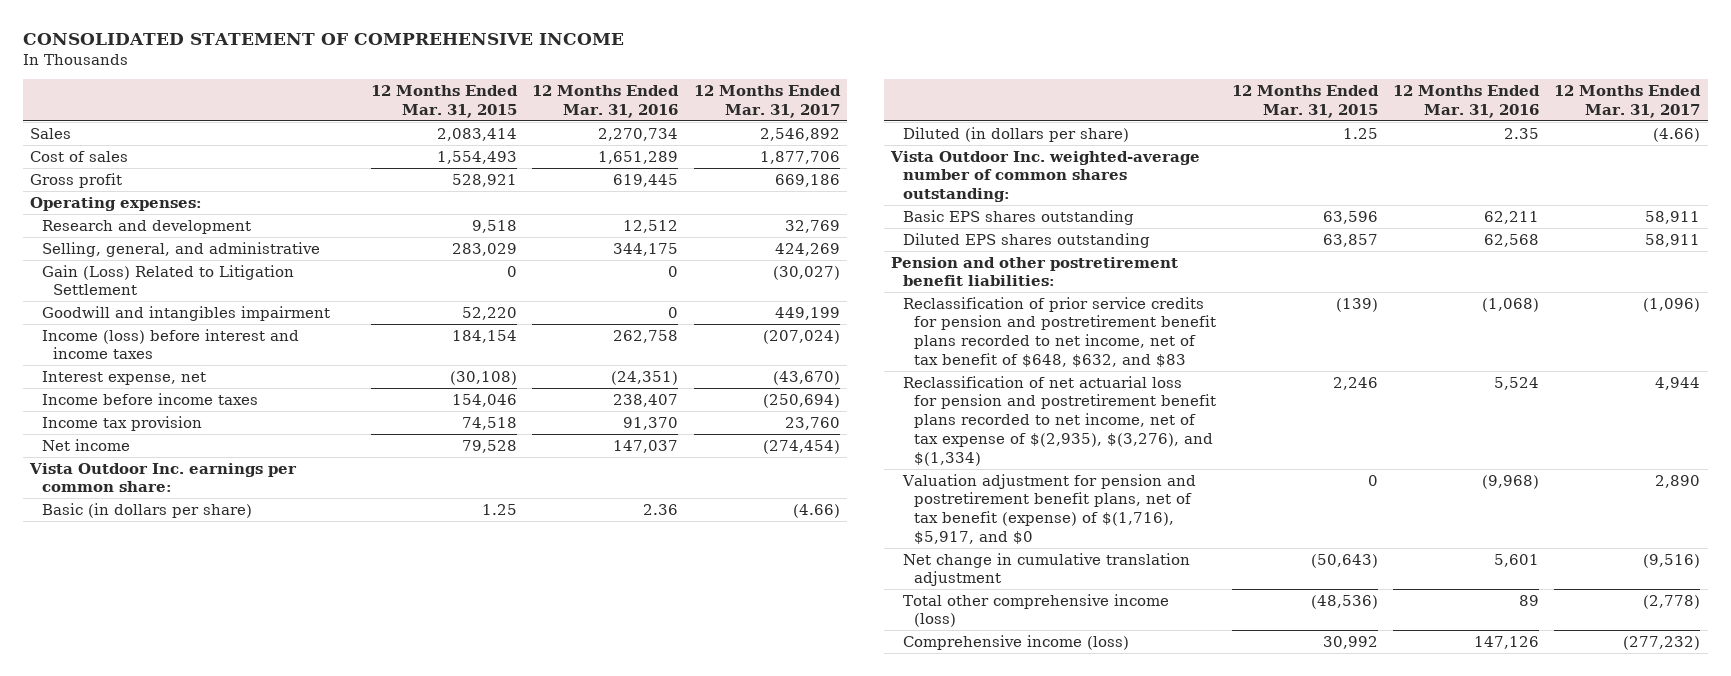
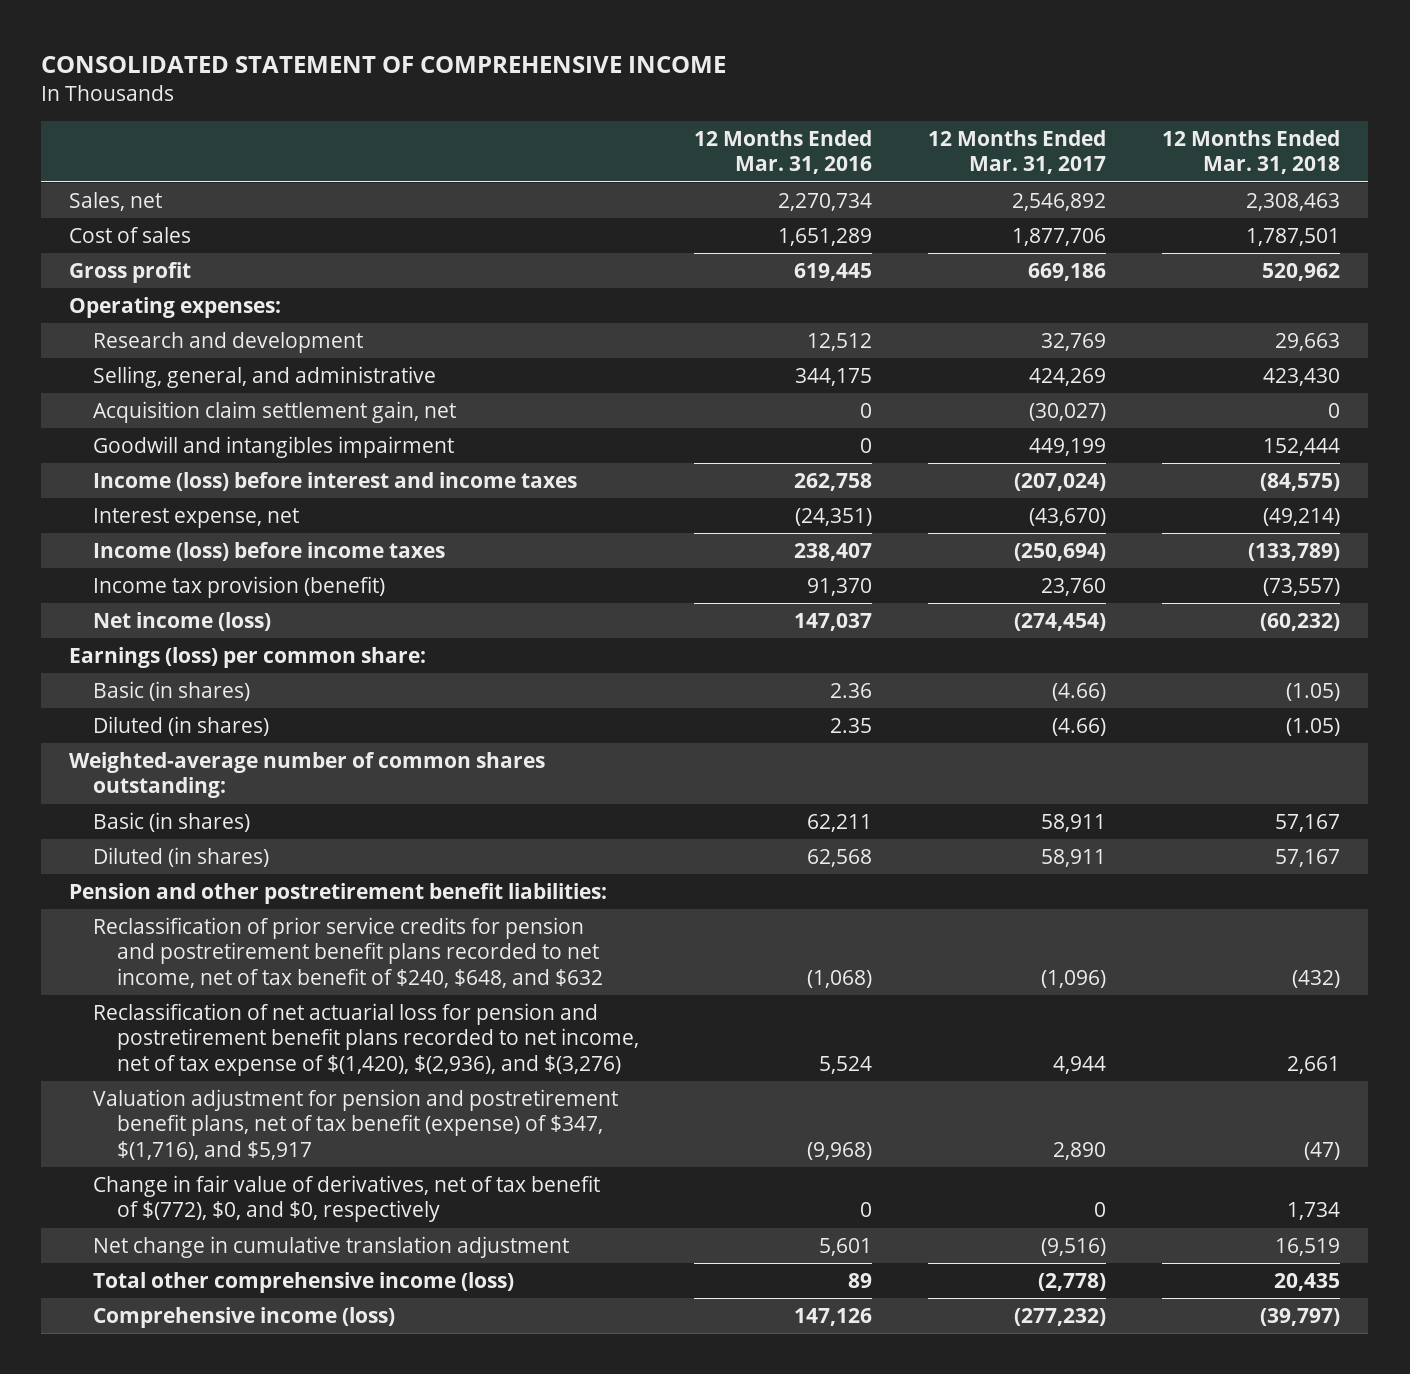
[370,84,518,118] 12 Months Ended Mar. 31, 2015 -> none
none -> [1162,129,1341,175] 12 Months Ended Mar. 31, 2018
[30,127,72,139] Sales -> [69,191,163,211] Sales, net
[41,264,294,296] Gain (Loss) Related to Litigation Settlement -> [92,400,456,423] Acquisition claim settlement gain, net
[41,392,258,405] Income before income taxes -> [92,541,445,561] Income (loss) before income taxes
[41,415,202,431] Income tax provision -> [92,575,385,598] Income tax provision (benefit)
[41,438,130,451] Net income -> [92,611,271,631] Net income (loss)
[29,462,298,493] Vista Outdoor Inc. earnings per common share: -> [69,646,427,668] Earnings (loss) per common share:
[41,502,252,518] Basic (in dollars per share) -> [92,680,250,701] Basic (in shares)
[902,126,1129,142] Diluted (in dollars per share) -> [92,715,269,736] Diluted (in shares)
[890,150,1201,203] Vista Outdoor Inc. weighted-average number of common shares outstanding: -> [69,751,546,799] Weighted-average number of common shares outstanding:
[902,209,1134,225] Basic EPS shares outstanding -> [92,811,250,832] Basic (in shares)
[902,232,1150,248] Diluted EPS shares outstanding -> [92,846,269,867] Diluted (in shares)
[902,296,1217,368] Reclassification of prior service credits for pension and postretirement benefit plans recorded to net income, net of tax benefit of $648, $632, and $83 -> [92,916,603,988] Reclassification of prior service credits for pension and postretirement benefit plans recorded to net income, net of tax benefit of $240, $648, and $632
[902,375,1217,466] Reclassification of net actuarial loss for pension and postretirement benefit plans recorded to net income, net of tax expense of $(2,935), $(3,276), and $(1,334) -> [92,1002,639,1076] Reclassification of net actuarial loss for pension and postretirement benefit plans recorded to net income, net of tax expense of $(1,420), $(2,936), and $(3,276)
[901,473,1196,545] Valuation adjustment for pension and postretirement benefit plans, net of tax benefit (expense) of $(1,716), $5,917, and $0 -> [92,1088,618,1160] Valuation adjustment for pension and postretirement benefit plans, net of tax benefit (expense) of $347, $(1,716), and $5,917
none -> [92,1174,600,1223] Change in fair value of derivatives, net of tax benefit of $(772), $0, and $0, respectively

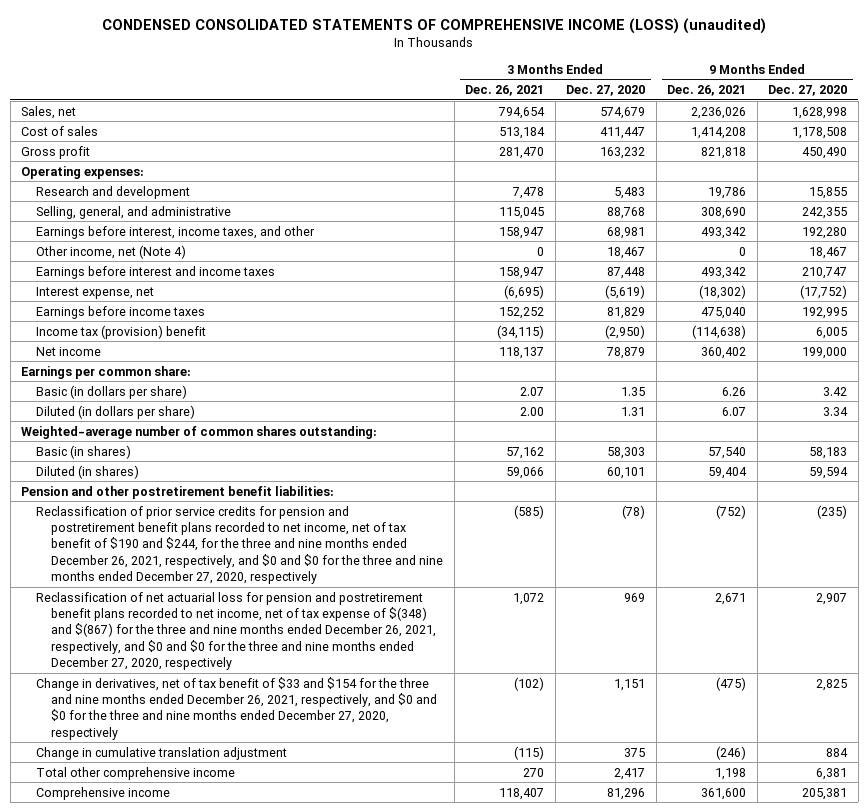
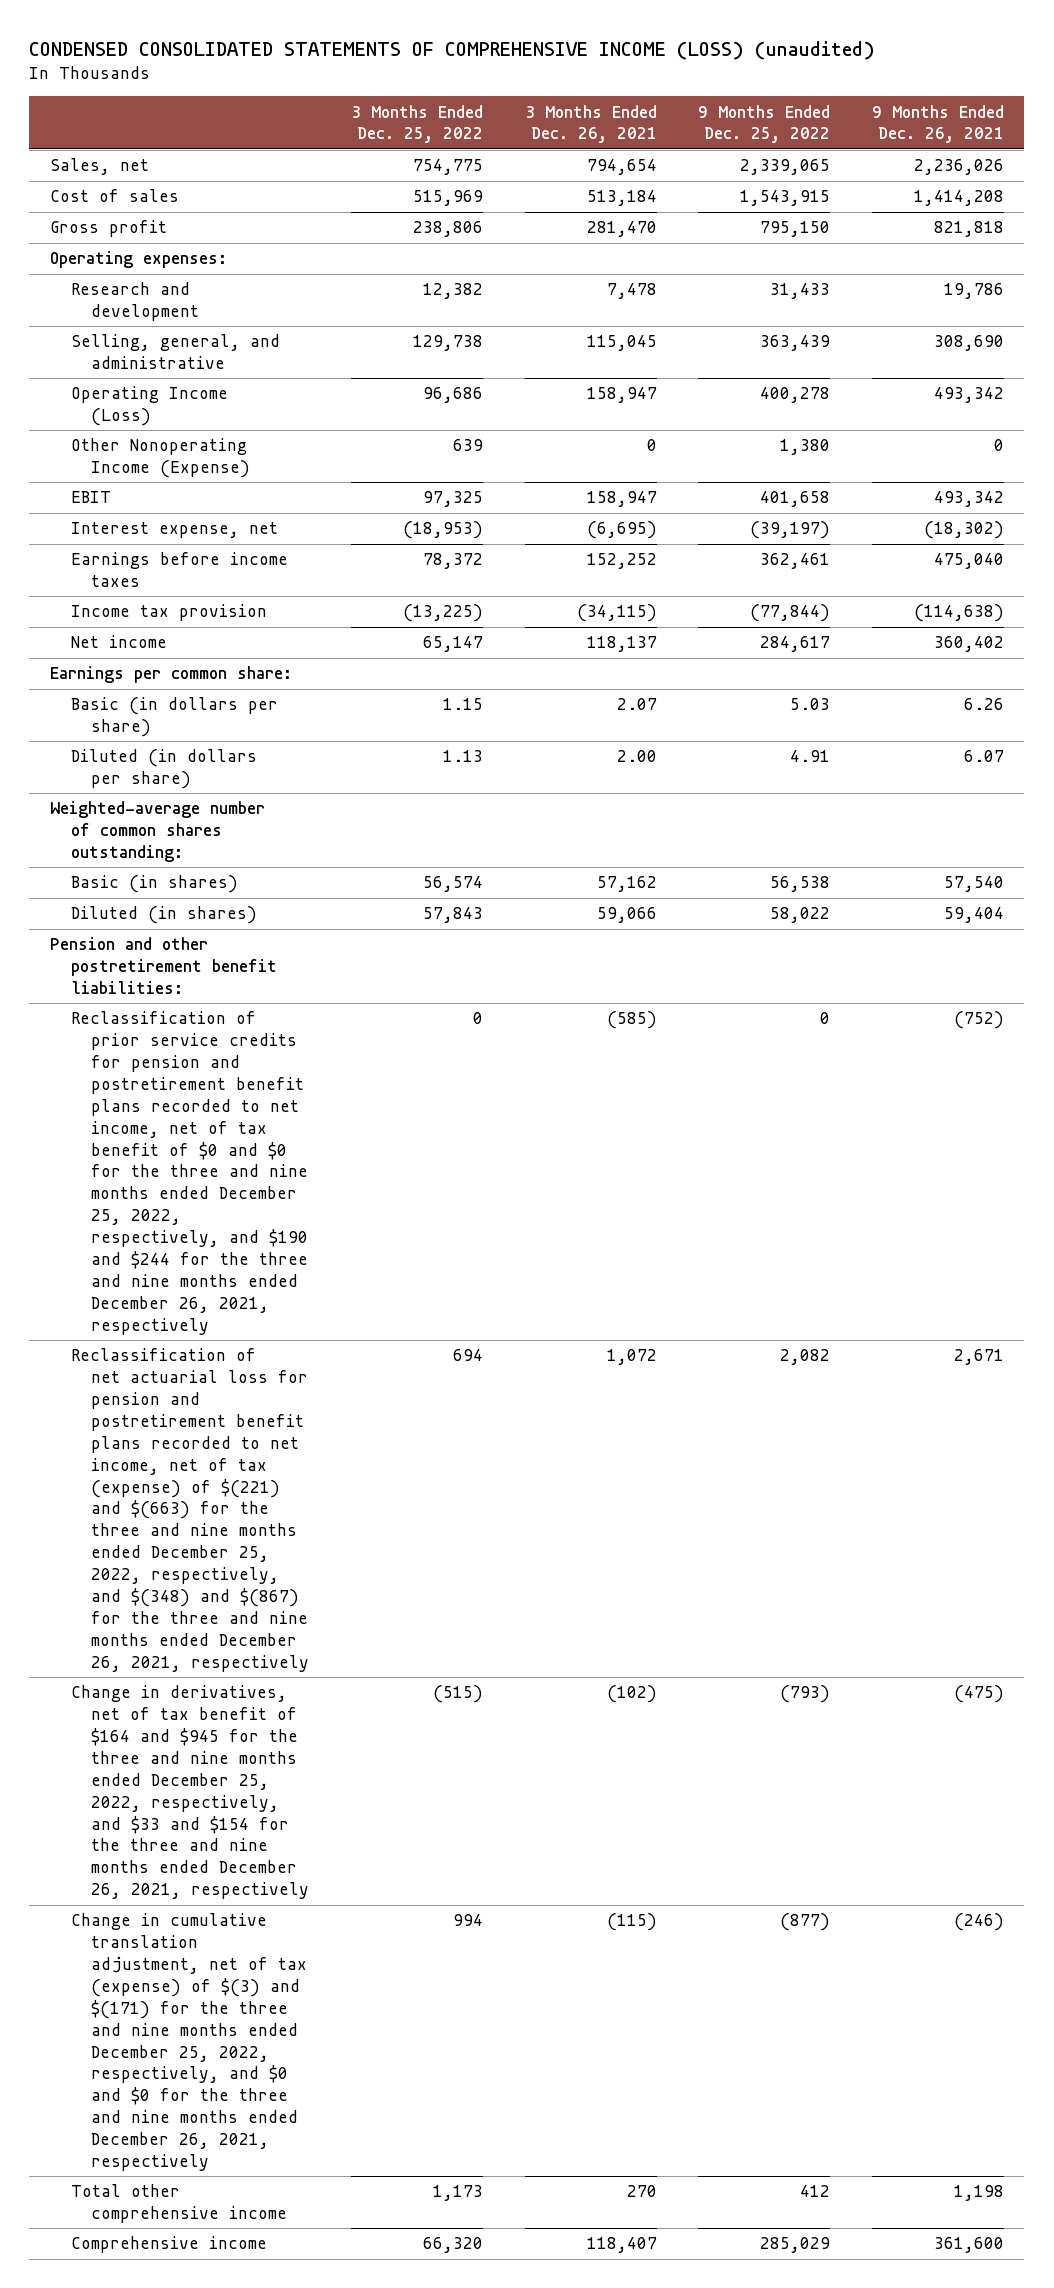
[566,85,646,97] Dec. 27, 2020 -> none
[768,85,848,97] Dec. 27, 2020 -> none
none -> [350,104,483,144] 3 Months Ended Dec. 25, 2022
none -> [698,104,831,144] 9 Months Ended Dec. 25, 2022
[36,244,187,259] Other income, net (Note 4) -> none
[36,225,316,239] Earnings before interest, income taxes, and other -> [70,386,228,427] Operating Income (Loss)
none -> [70,438,251,479] Other Nonoperating Income (Expense)
[36,265,276,279] Earnings before interest and income taxes -> [70,491,111,504] EBIT
[36,324,207,339] Income tax (provision) benefit -> [70,604,267,622] Income tax provision
[36,505,444,585] Reclassification of prior service credits for pension and postretirement benefit plans recorded to net income, net of tax benefit of $190 and $244, for the three and nine months ended December 26, 2021, respectively, and $0 and $0 for the three and nine months ended December 27, 2020, respectively -> [70,1011,309,1335] Reclassification of prior service credits for pension and postretirement benefit plans recorded to net income, net of tax benefit of $0 and $0 for the three and nine months ended December 25, 2022, respectively, and $190 and $244 for the three and nine months ended December 26, 2021, respectively
[36,591,437,671] Reclassification of net actuarial loss for pension and postretirement benefit plans recorded to net income, net of tax expense of $(348) and $(867) for the three and nine months ended December 26, 2021, respectively, and $0 and $0 for the three and nine months ended December 27, 2020, respectively -> [70,1348,310,1672] Reclassification of net actuarial loss for pension and postretirement benefit plans recorded to net income, net of tax (expense) of $(221) and $(663) for the three and nine months ended December 25, 2022, respectively, and $(348) and $(867) for the three and nine months ended December 26, 2021, respectively
[36,676,438,740] Change in derivatives, net of tax benefit of $33 and $154 for the three and nine months ended December 26, 2021, respectively, and $0 and $0 for the three and nine months ended December 27, 2020, respectively -> [70,1685,310,1900] Change in derivatives, net of tax benefit of $164 and $945 for the three and nine months ended December 25, 2022, respectively, and $33 and $154 for the three and nine months ended December 26, 2021, respectively
[36,746,288,760] Change in cumulative translation adjustment -> [70,1913,308,2171] Change in cumulative translation adjustment, net of tax (expense) of $(3) and $(171) for the three and nine months ended December 25, 2022, respectively, and $0 and $0 for the three and nine months ended December 26, 2021, respectively

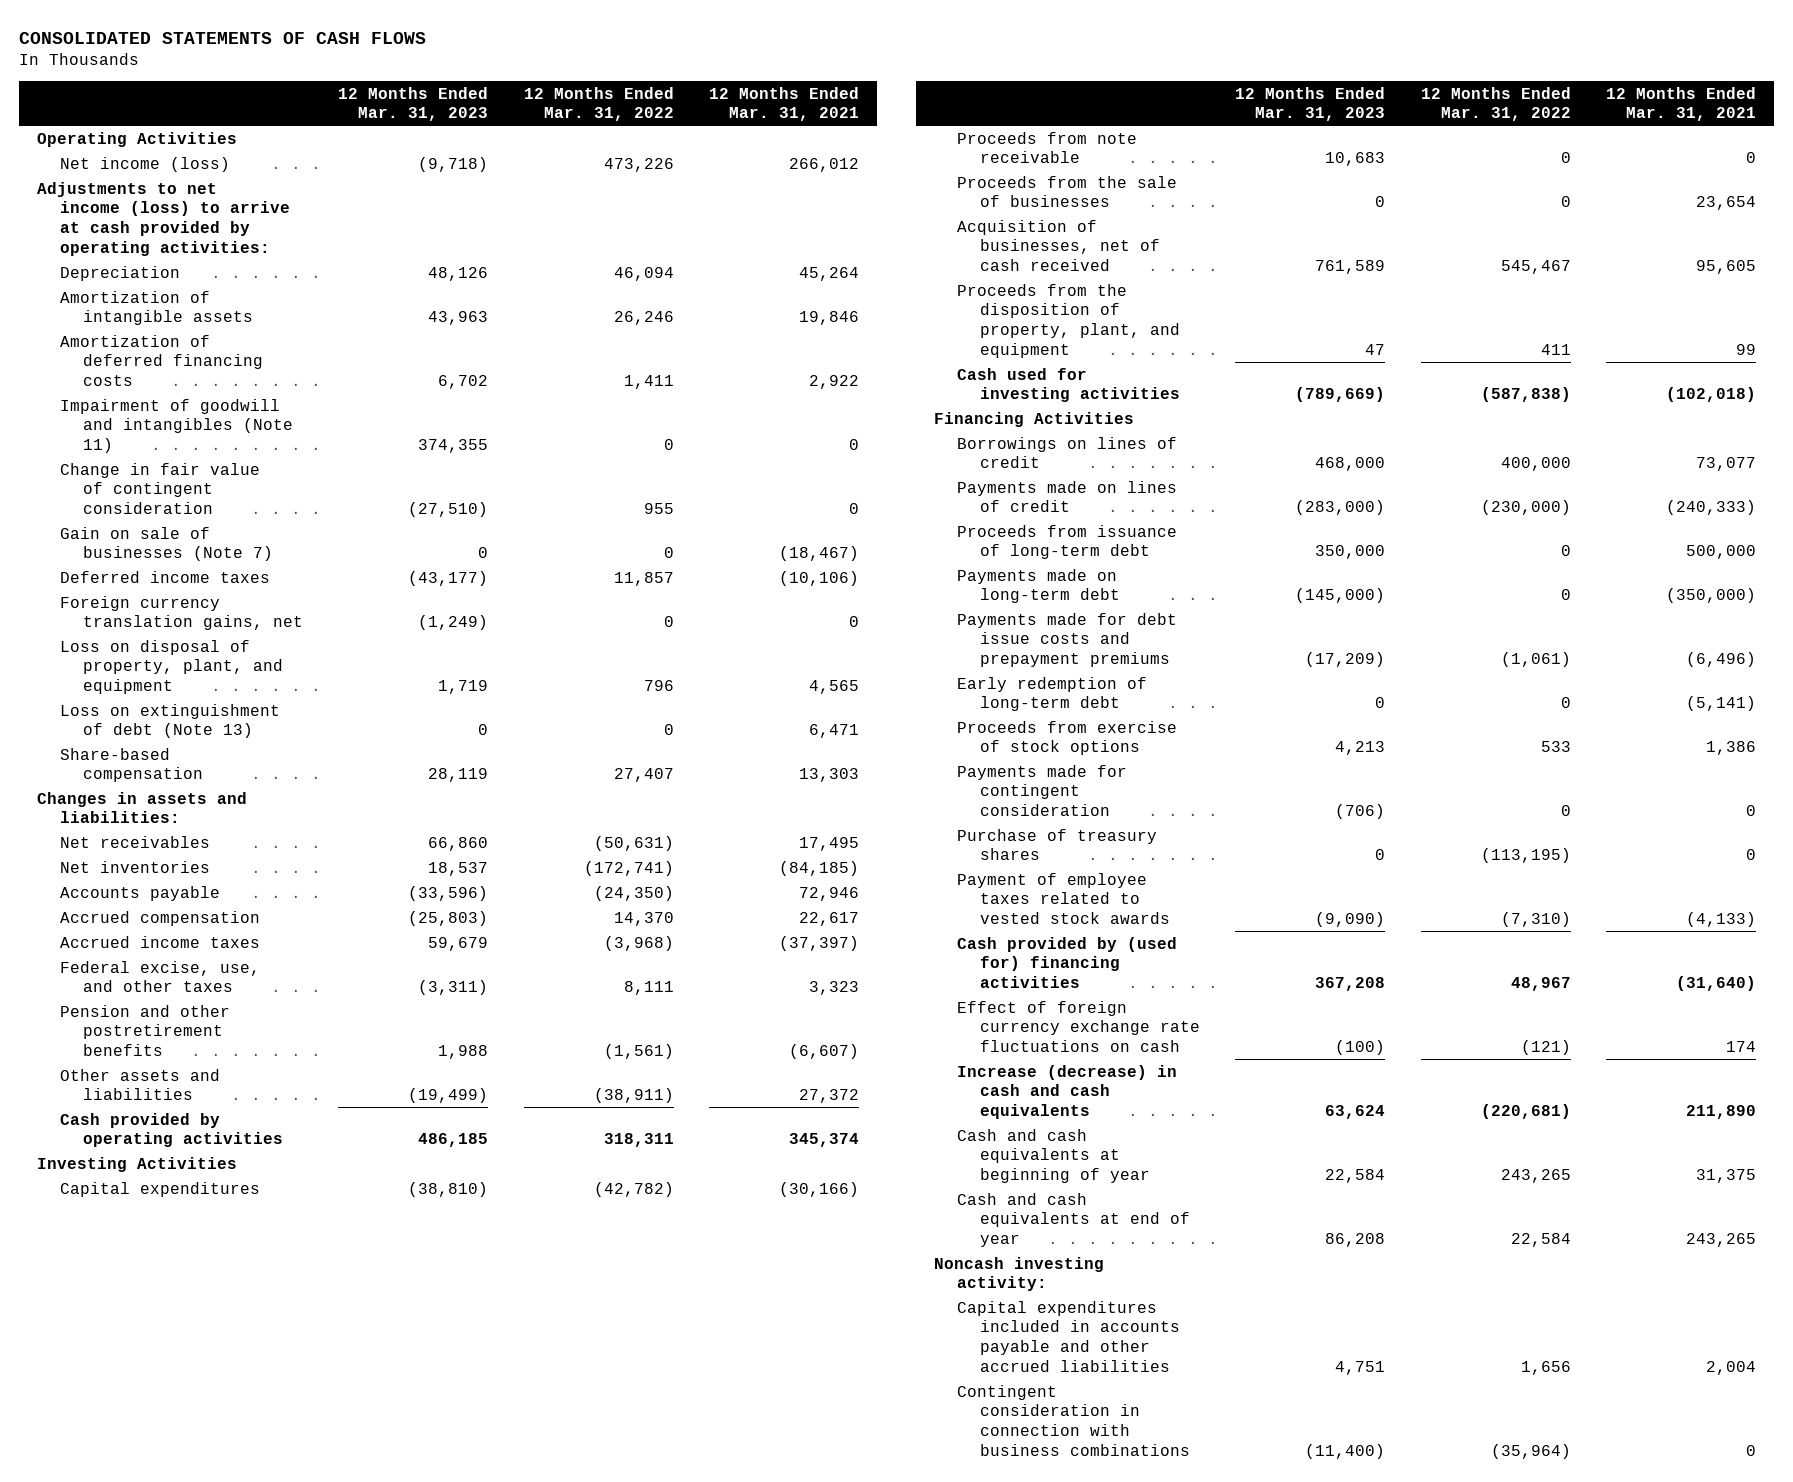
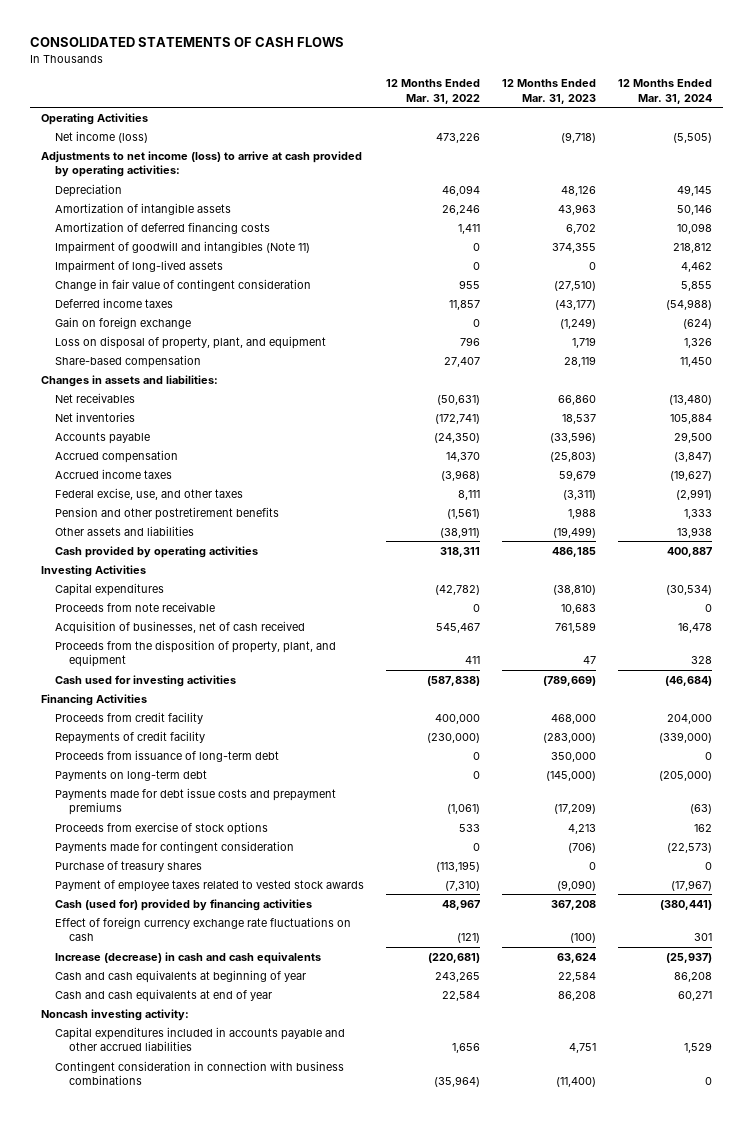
[709,86,860,122] 12 Months Ended Mar. 31, 2021 -> none
none -> [617,79,712,104] 12 Months Ended Mar. 31, 2024
none -> [54,259,223,273] Impairment of long-lived assets
[60,526,274,562] Gain on sale of businesses (Note 7) -> none
[60,595,304,631] Foreign currency translation gains, net -> [54,316,191,329] Gain on foreign exchange
[60,703,281,739] Loss on extinguishment of debt (Note 13) -> none
[957,175,1178,208] Proceeds from the sale of businesses -> none
[957,436,1178,469] Borrowings on lines of credit -> [54,711,203,724] Proceeds from credit facility
[957,480,1178,513] Payments made on lines of credit -> [54,730,205,744] Repayments of credit facility
[957,568,1121,604] Payments made on long-term debt -> [54,769,207,781] Payments on long-term debt
[957,676,1148,712] Early redemption of long-term debt -> none
[957,936,1178,988] Cash provided by (used for) financing activities -> [54,898,312,911] Cash (used for) provided by financing activities

